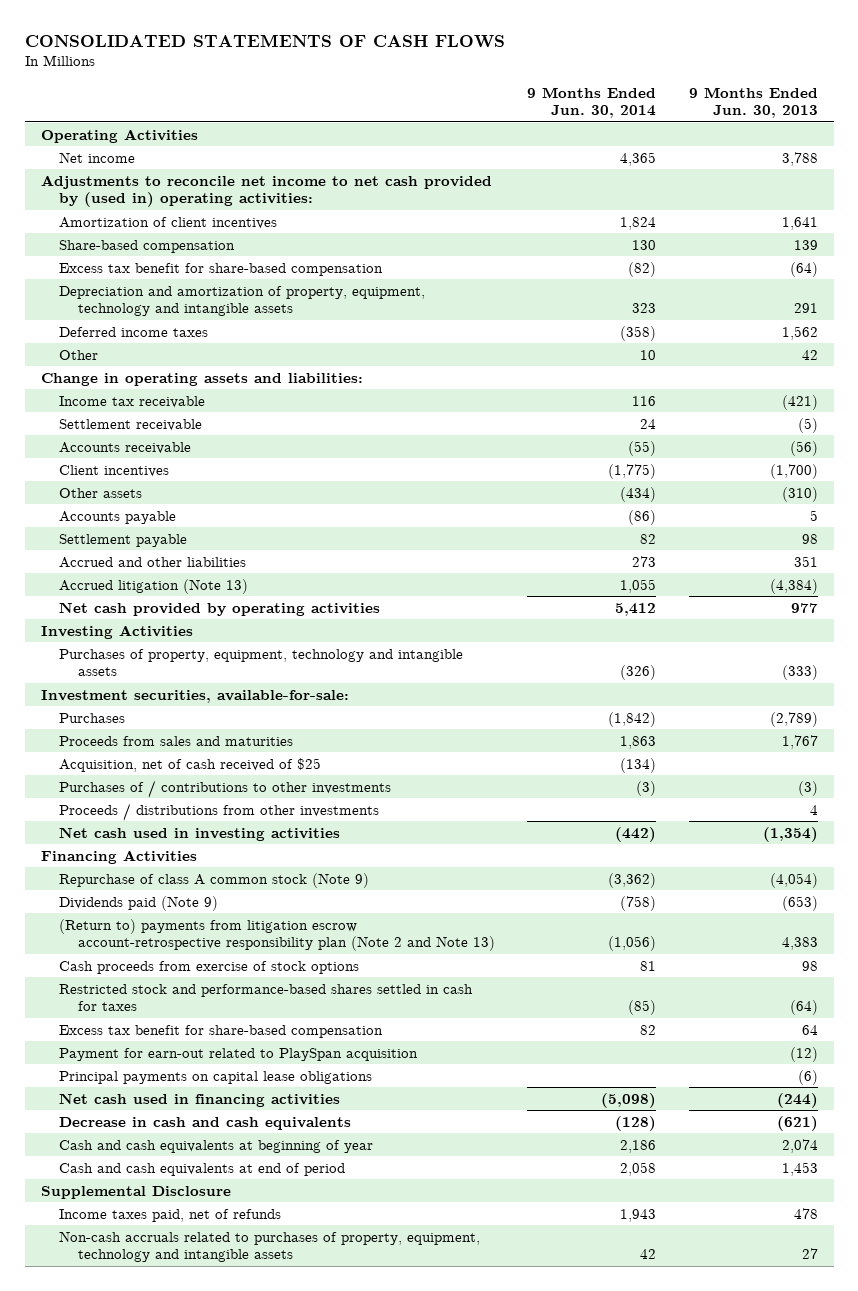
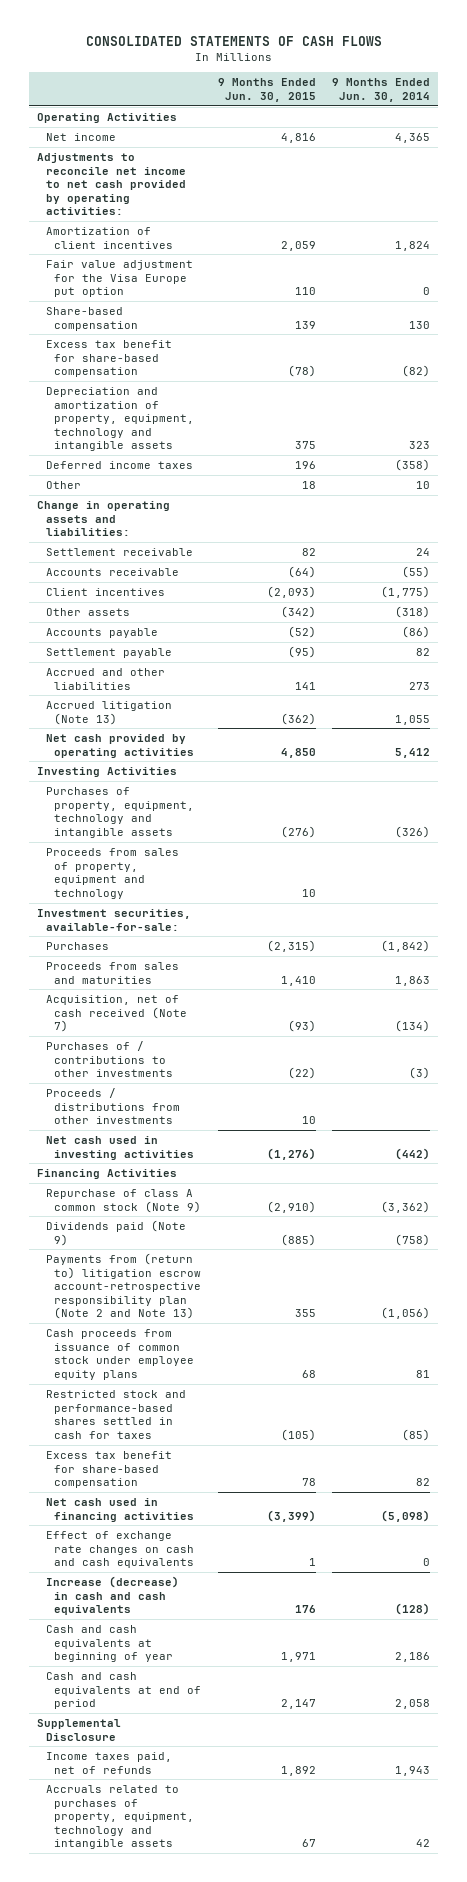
[688,86,818,118] 9 Months Ended Jun. 30, 2013 -> none
none -> [217,78,316,102] 9 Months Ended Jun. 30, 2015
[40,174,492,208] Adjustments to reconcile net income to net cash provided by (used in) operating activities: -> [37,152,186,216] Adjustments to reconcile net income to net cash provided by operating activities:
none -> [45,259,193,298] Fair value adjustment for the Visa Europe put option
[59,395,206,408] Income tax receivable -> none
[620,486,657,502] (434) -> [395,605,431,618] (318)
none -> [45,847,179,899] Proceeds from sales of property, equipment and technology
[59,757,322,772] Acquisition, net of cash received of $25 -> [45,994,188,1033] Acquisition, net of cash received (Note 7)
[59,960,360,974] Cash proceeds from exercise of stock options -> none
[59,918,495,952] (Return to) payments from litigation escrow account-retrospective responsibility plan (Note 2 and Note 13) -> [45,1252,202,1320] Payments from (return to) litigation escrow account-retrospective responsibility plan (Note 2 and Note 13)
none -> [45,1328,195,1380] Cash proceeds from issuance of common stock under employee equity plans
[59,1047,419,1061] Payment for earn-out related to PlaySpan acquisition -> none
[59,1070,373,1084] Principal payments on capital lease obligations -> none
none -> [45,1530,195,1569] Effect of exchange rate changes on cash and cash equivalents
[59,1116,352,1130] Decrease in cash and cash equivalents -> [45,1575,179,1616] Increase (decrease) in cash and cash equivalents
[59,1230,481,1263] Non-cash accruals related to purchases of property, equipment, technology and intangible assets -> [45,1784,195,1850] Accruals related to purchases of property, equipment, technology and intangible assets

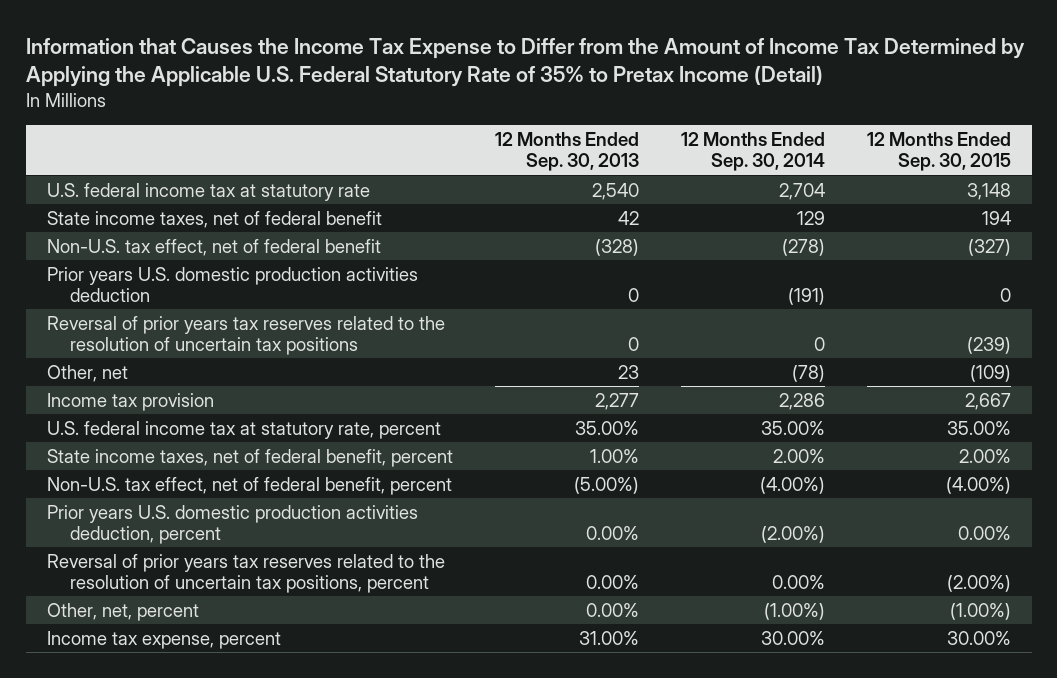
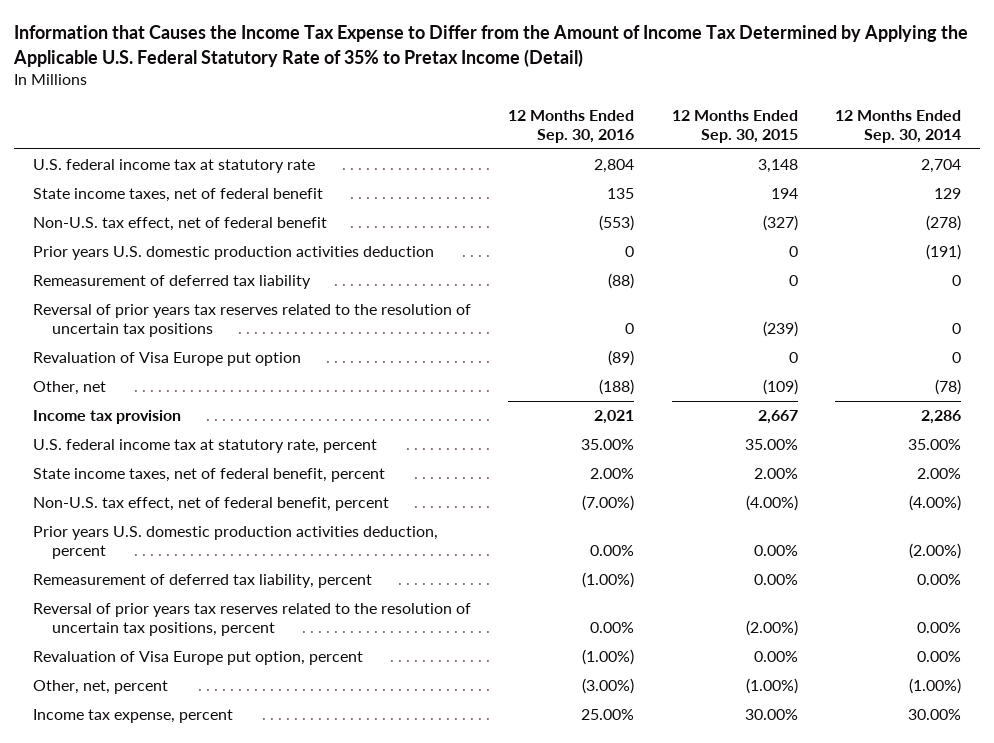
[494,132,639,172] 12 Months Ended Sep. 30, 2013 -> none
none -> [508,110,635,143] 12 Months Ended Sep. 30, 2016
none -> [33,275,312,290] Remeasurement of deferred tax liability
none -> [33,352,302,367] Revaluation of Visa Europe put option
none -> [33,574,373,589] Remeasurement of deferred tax liability, percent
none -> [33,651,364,666] Revaluation of Visa Europe put option, percent

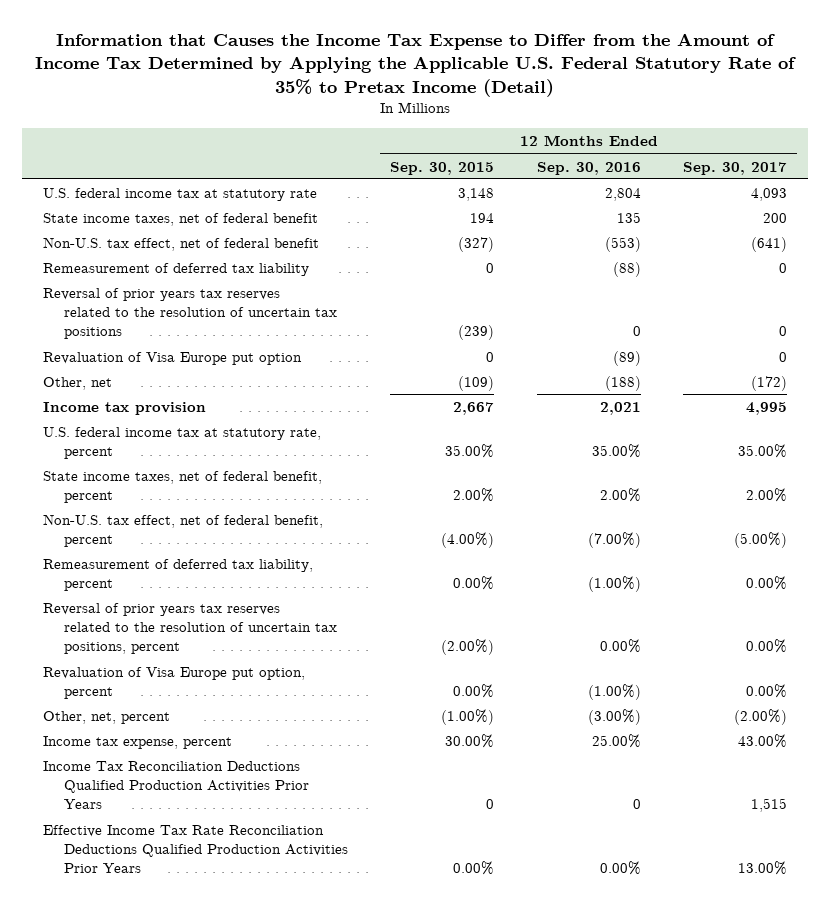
[835,110,962,143] 12 Months Ended Sep. 30, 2014 -> none
none -> [682,161,787,175] Sep. 30, 2017
[33,246,435,261] Prior years U.S. domestic production activities deduction -> none
[33,526,439,559] Prior years U.S. domestic production activities deduction, percent -> none
none -> [43,760,310,810] Income Tax Reconciliation Deductions Qualified Production Activities Prior Years
none -> [43,824,349,874] Effective Income Tax Rate Reconciliation Deductions Qualified Production Activities Prior Years

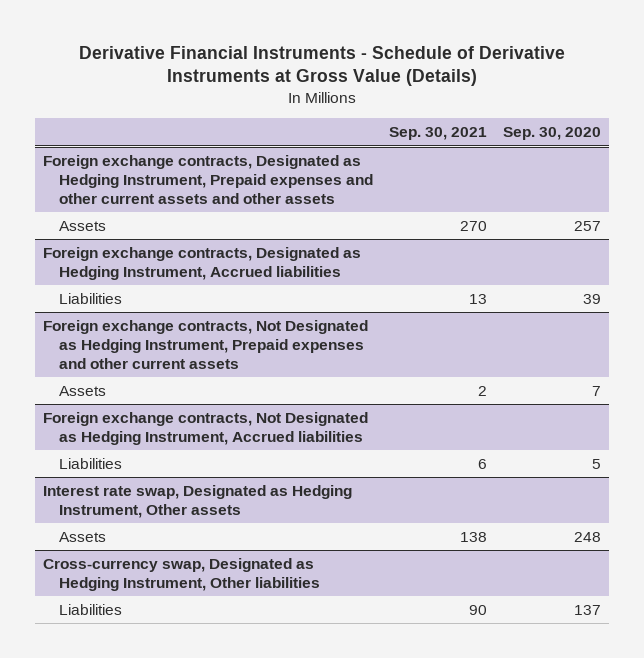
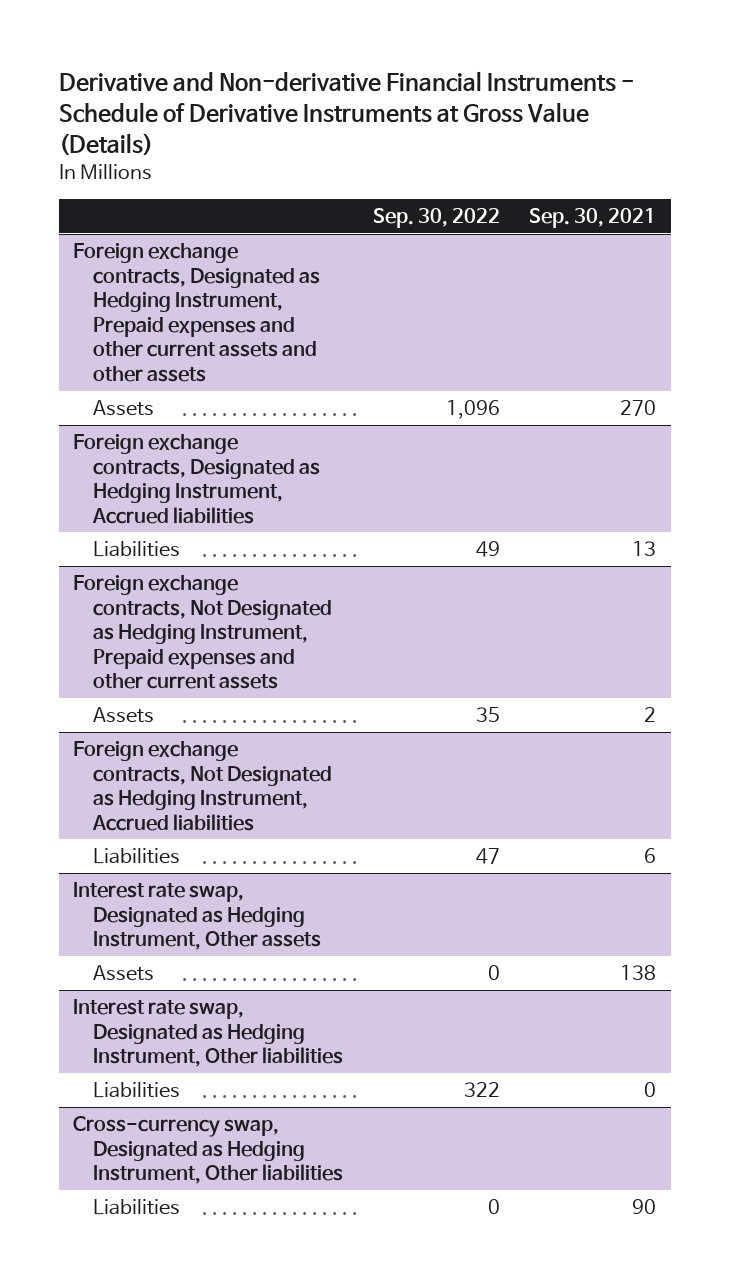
[78,45,565,87] Derivative Financial Instruments - Schedule of Derivative Instruments at Gross Value (Details) -> [58,70,634,156] Derivative and Non-derivative Financial Instruments - Schedule of Derivative Instruments at Gross Value (Details)
[502,127,601,141] Sep. 30, 2020 -> none
none -> [372,207,500,228] Sep. 30, 2022
none -> [73,998,344,1068] Interest rate swap, Designated as Hedging Instrument, Other liabilities
none -> [93,1081,181,1098] Liabilities

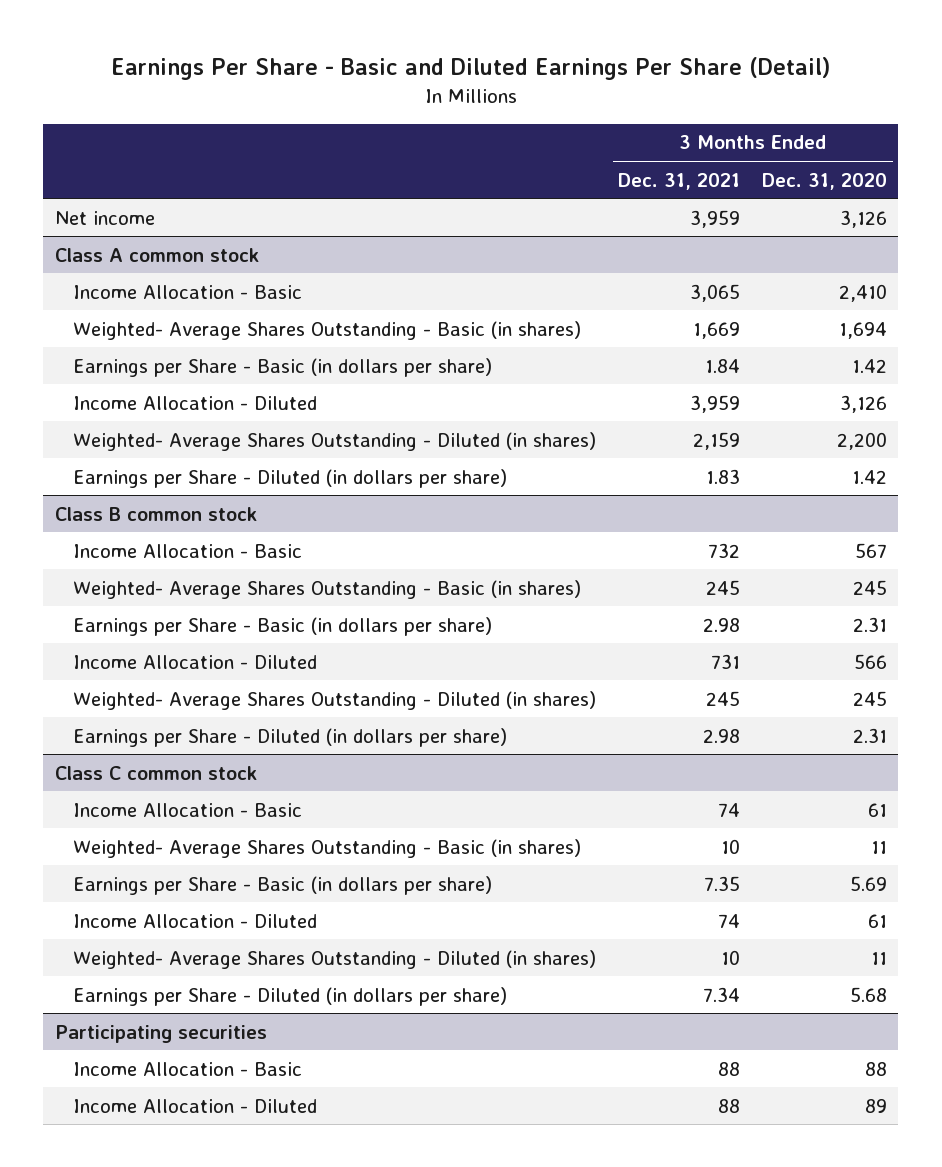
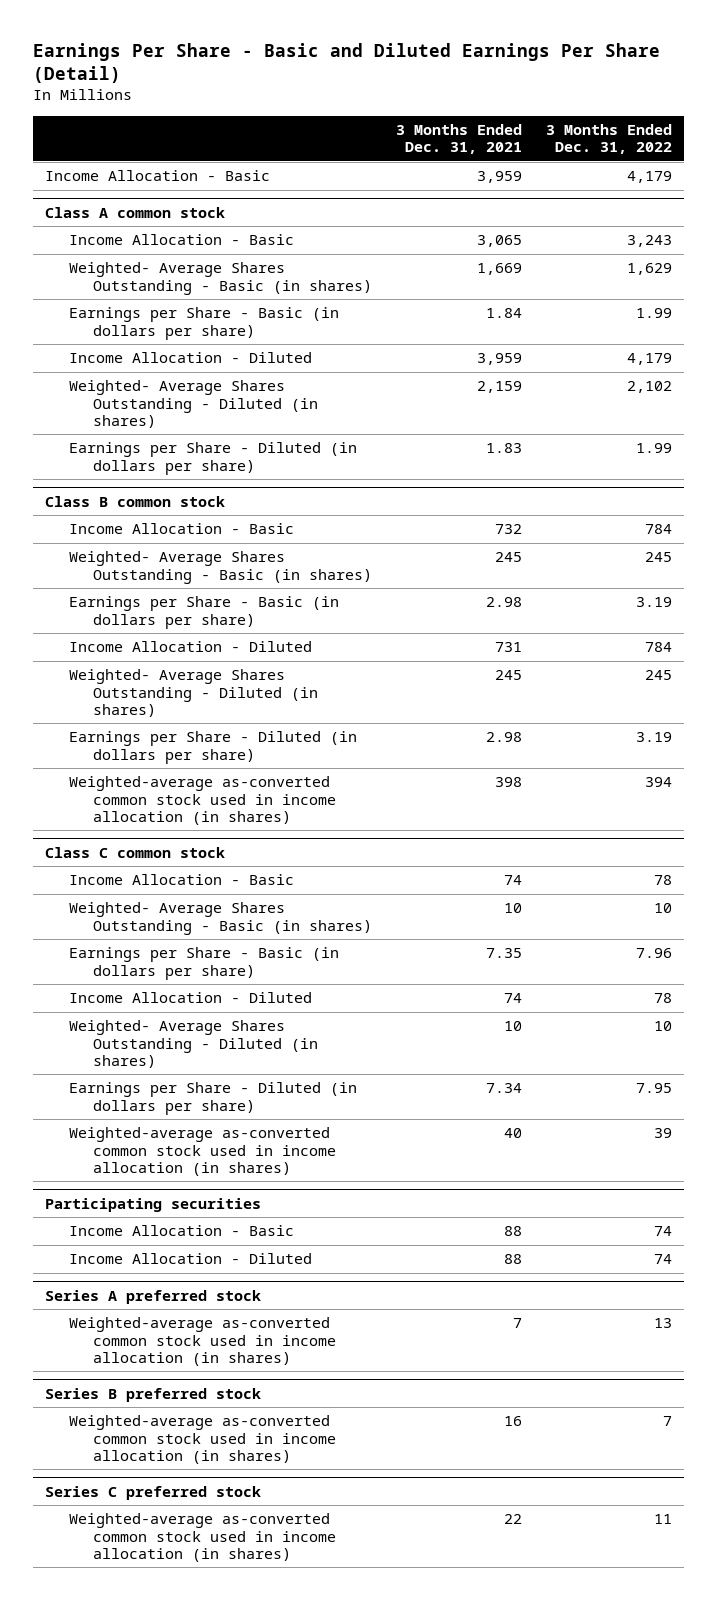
[762,172,888,190] Dec. 31, 2020 -> none
none -> [545,123,672,155] 3 Months Ended Dec. 31, 2022
[54,210,155,225] Net income -> [45,170,271,182] Income Allocation - Basic
none -> [69,776,336,826] Weighted-average as-converted common stock used in income allocation (in shares)
none -> [69,1127,336,1177] Weighted-average as-converted common stock used in income allocation (in shares)
none -> [45,1289,262,1304] Series A preferred stock
none -> [69,1317,336,1367] Weighted-average as-converted common stock used in income allocation (in shares)
none -> [45,1387,262,1402] Series B preferred stock
none -> [69,1415,336,1465] Weighted-average as-converted common stock used in income allocation (in shares)
none -> [45,1485,262,1500] Series C preferred stock
none -> [69,1513,336,1563] Weighted-average as-converted common stock used in income allocation (in shares)

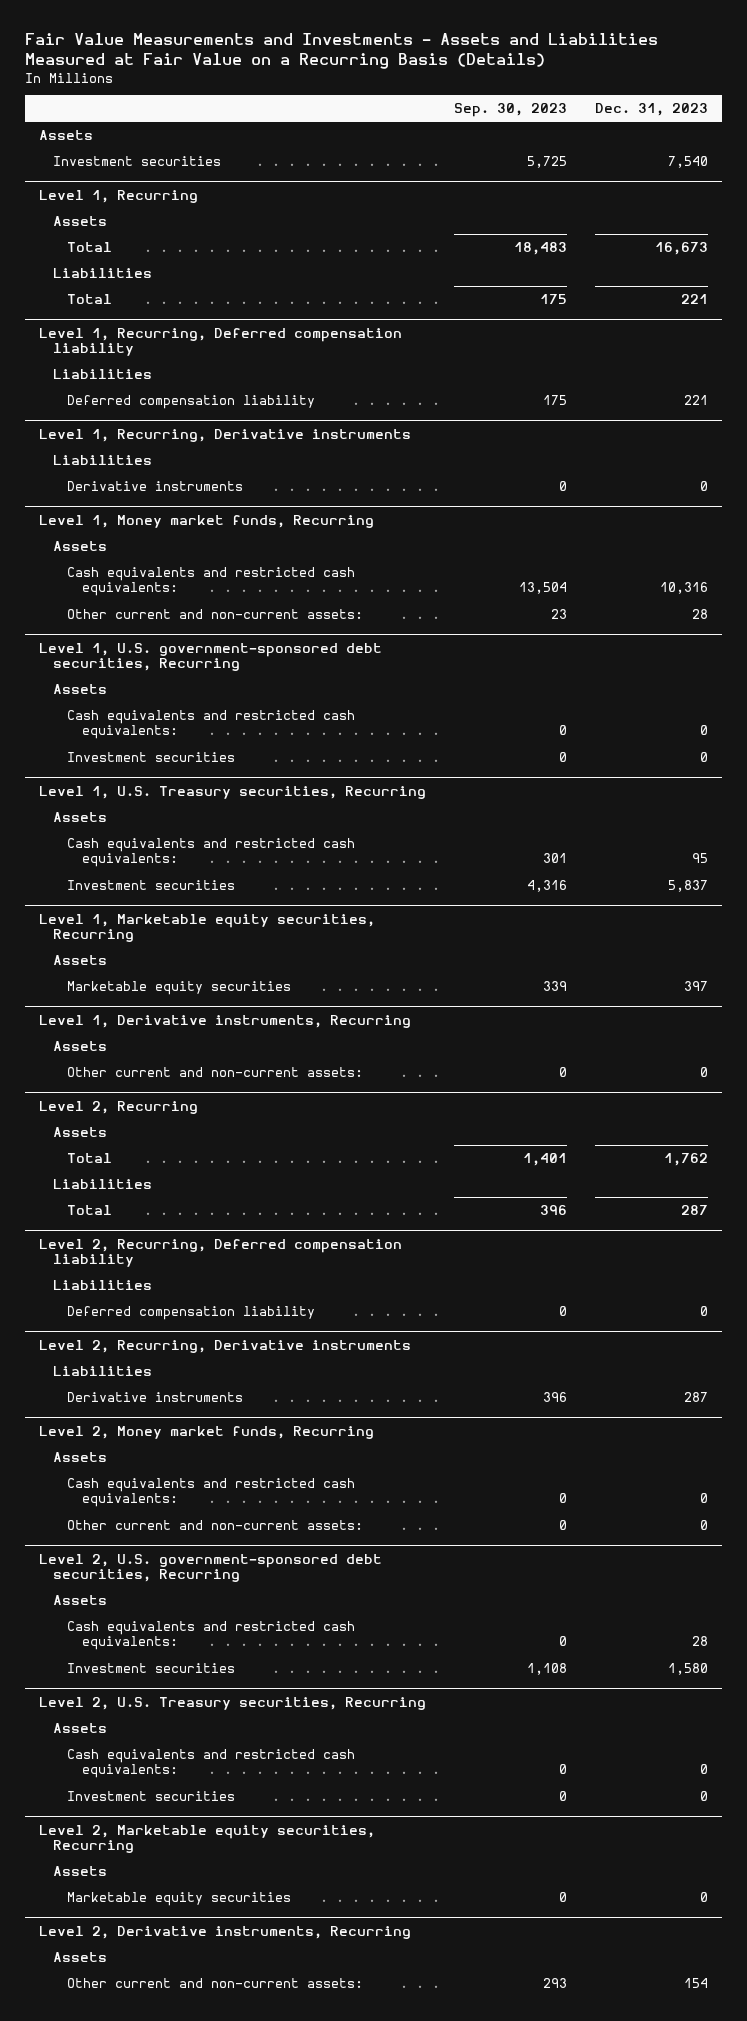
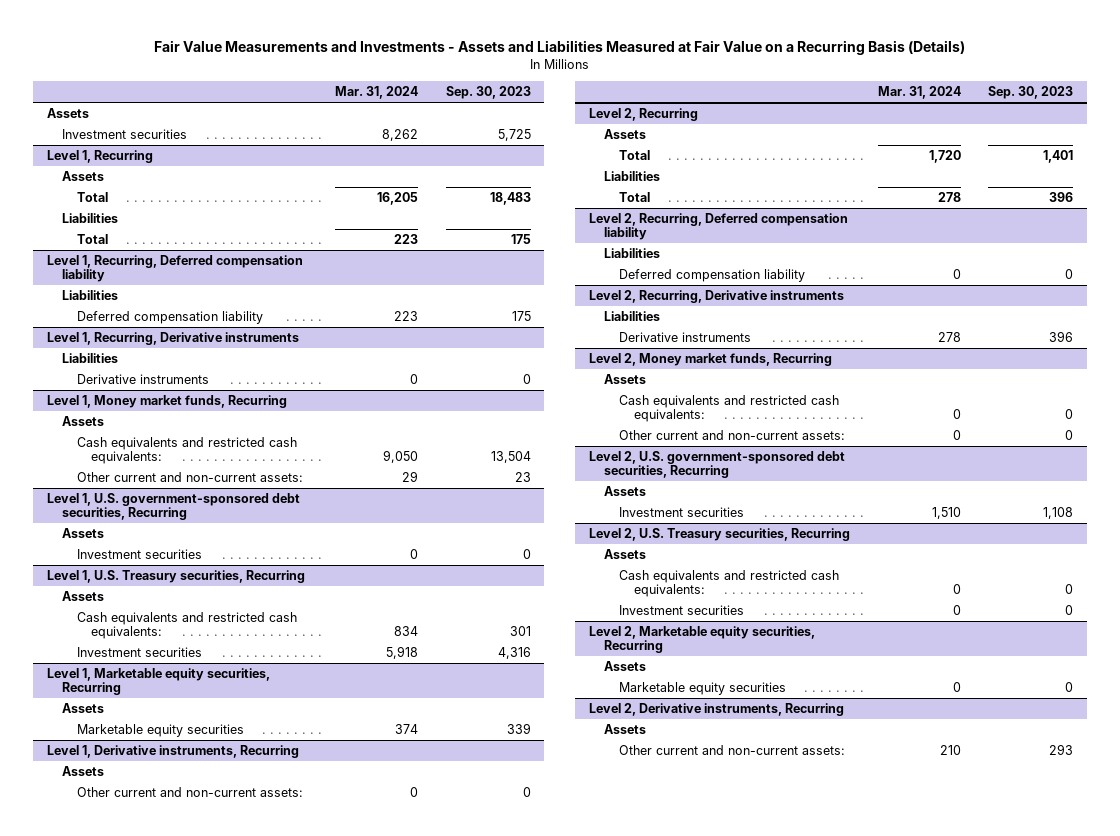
[595,103,709,117] Dec. 31, 2023 -> none
none -> [335,86,419,100] Mar. 31, 2024
[67,709,356,740] Cash equivalents and restricted cash equivalents: -> none
[67,1620,356,1651] Cash equivalents and restricted cash equivalents: -> none

